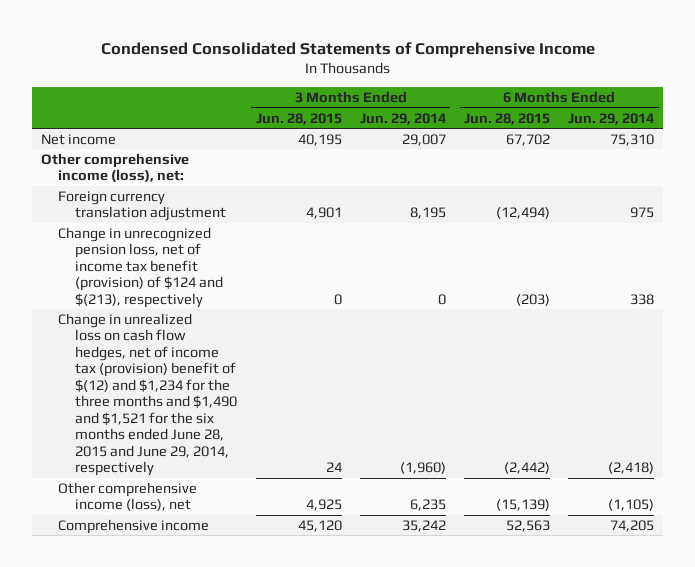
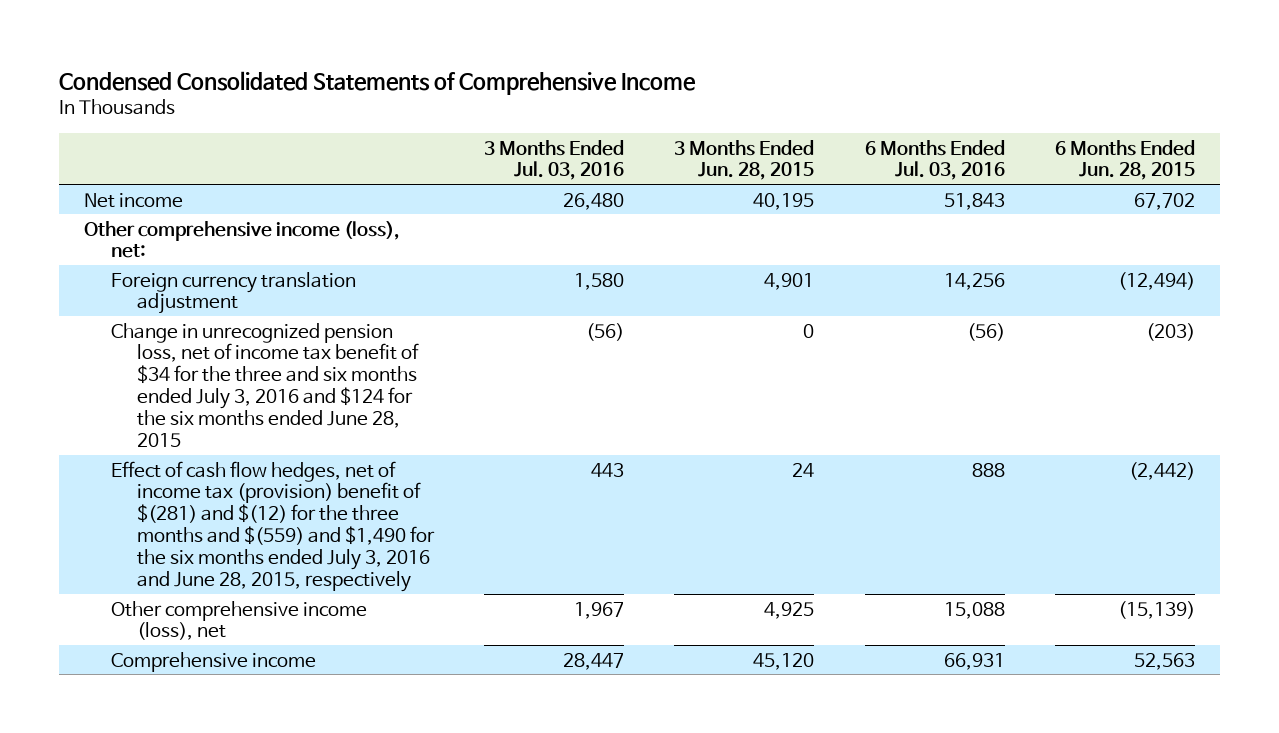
[359,112,446,125] Jun. 29, 2014 -> none
[568,112,655,125] Jun. 29, 2014 -> none
none -> [484,139,625,181] 3 Months Ended Jul. 03, 2016
none -> [864,139,1005,181] 6 Months Ended Jul. 03, 2016
[58,226,224,308] Change in unrecognized pension loss, net of income tax benefit (provision) of $124 and $(213), respectively -> [110,322,419,447] Change in unrecognized pension loss, net of income tax benefit of $34 for the three and six months ended July 3, 2016 and $124 for the six months ended June 28, 2015
[58,312,238,477] Change in unrealized loss on cash flow hedges, net of income tax (provision) benefit of $(12) and $1,234 for the three months and $1,490 and $1,521 for the six months ended June 28, 2015 and June 29, 2014, respectively -> [110,460,435,592] Effect of cash flow hedges, net of income tax (provision) benefit of $(281) and $(12) for the three months and $(559) and $1,490 for the six months ended July 3, 2016 and June 28, 2015, respectively

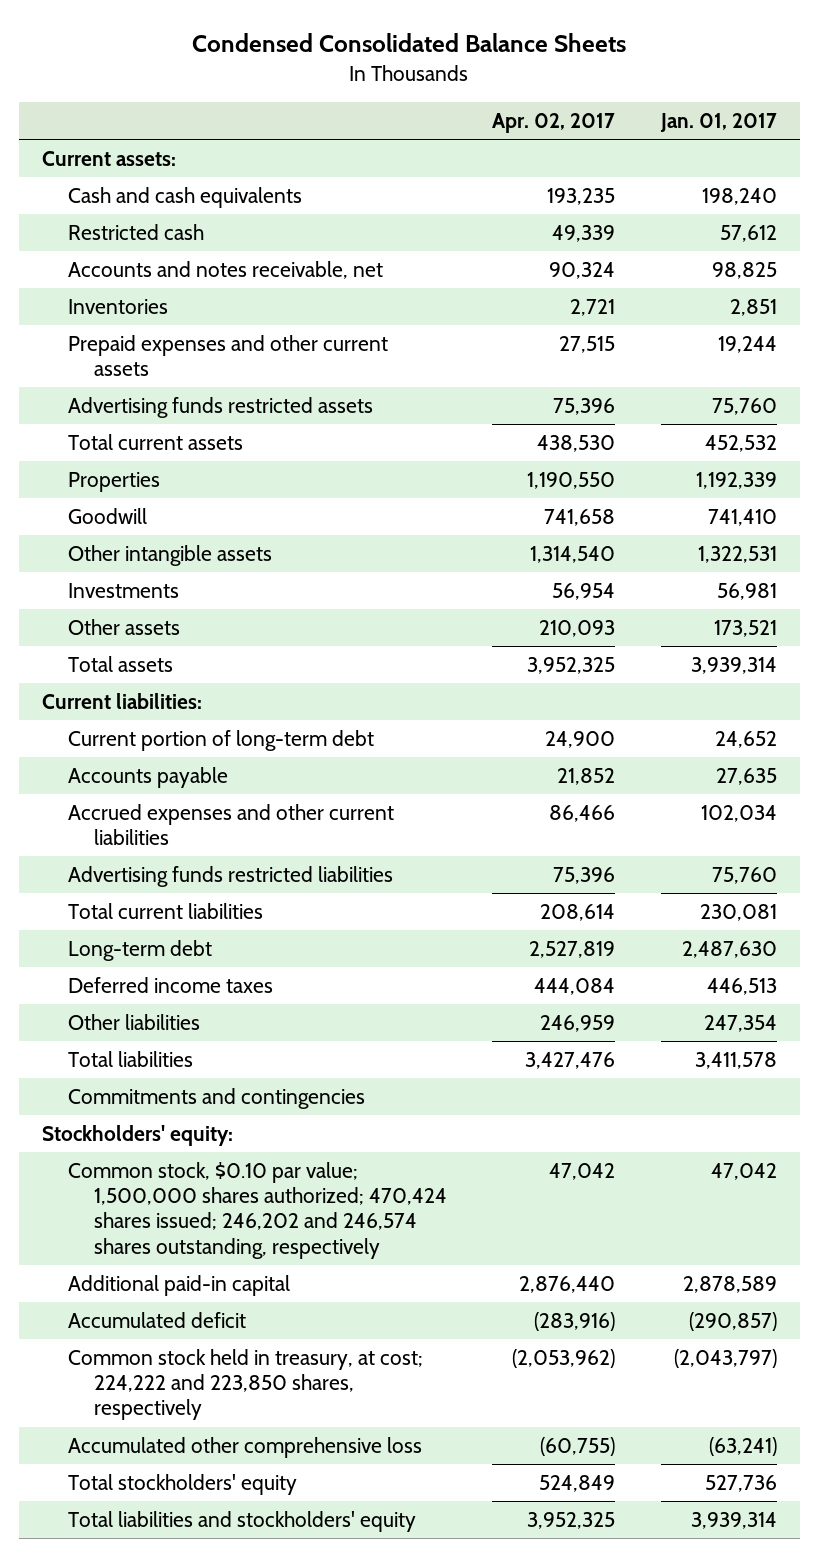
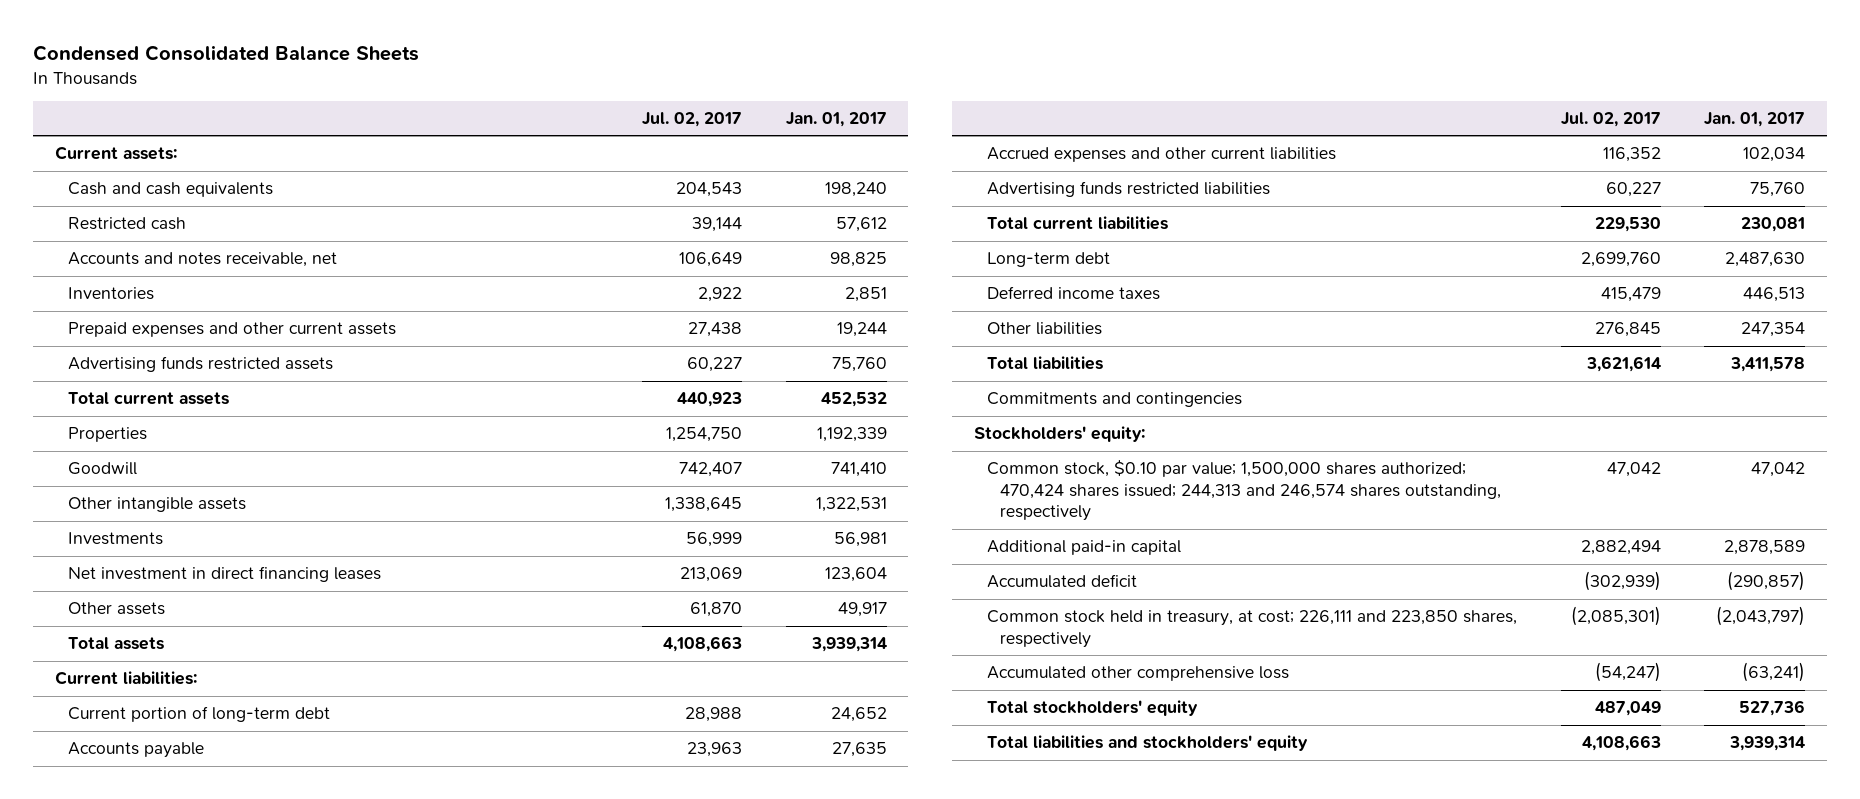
[492,112,616,133] Apr. 02, 2017 -> none
none -> [641,112,742,128] Jul. 02, 2017
none -> [68,566,382,583] Net investment in direct financing leases
[713,619,777,637] 173,521 -> [837,602,887,618] 49,917
[68,1161,447,1259] Common stock, $0.10 par value; 1,500,000 shares authorized; 470,424 shares issued; 246,202 and 246,574 shares outstanding, respectively -> [986,460,1502,522] Common stock, $0.10 par value; 1,500,000 shares authorized; 470,424 shares issued; 244,313 and 246,574 shares outstanding, respectively
[68,1348,424,1421] Common stock held in treasury, at cost; 224,222 and 223,850 shares, respectively -> [986,610,1517,648] Common stock held in treasury, at cost; 226,111 and 223,850 shares, respectively

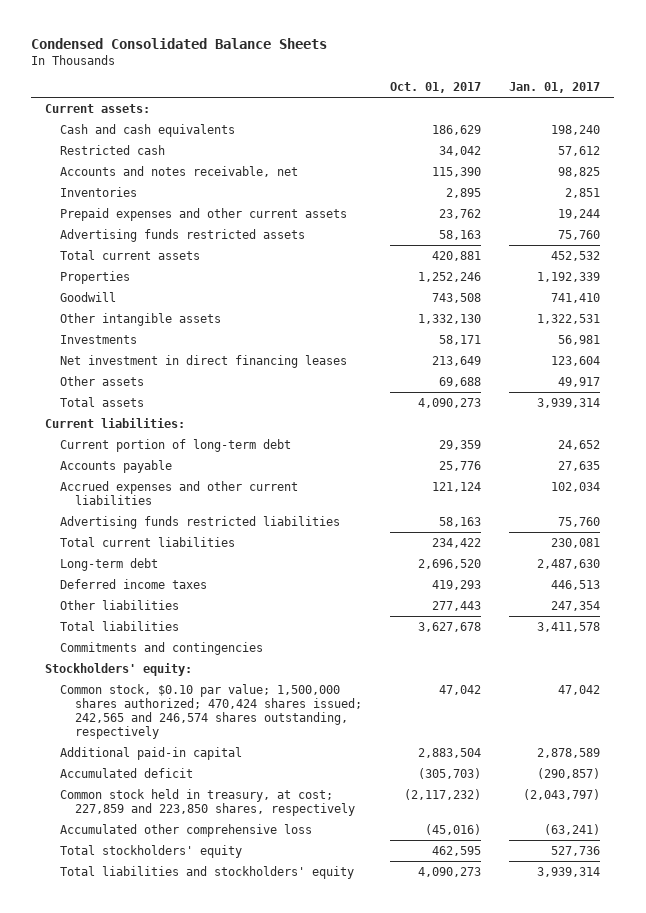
[641,112,742,128] Jul. 02, 2017 -> none
none -> [389,82,481,94] Oct. 01, 2017
[986,460,1502,522] Common stock, $0.10 par value; 1,500,000 shares authorized; 470,424 shares issued; 244,313 and 246,574 shares outstanding, respectively -> [59,683,362,739] Common stock, $0.10 par value; 1,500,000 shares authorized; 470,424 shares issued; 242,565 and 246,574 shares outstanding, respectively
[986,610,1517,648] Common stock held in treasury, at cost; 226,111 and 223,850 shares, respectively -> [59,788,355,816] Common stock held in treasury, at cost; 227,859 and 223,850 shares, respectively

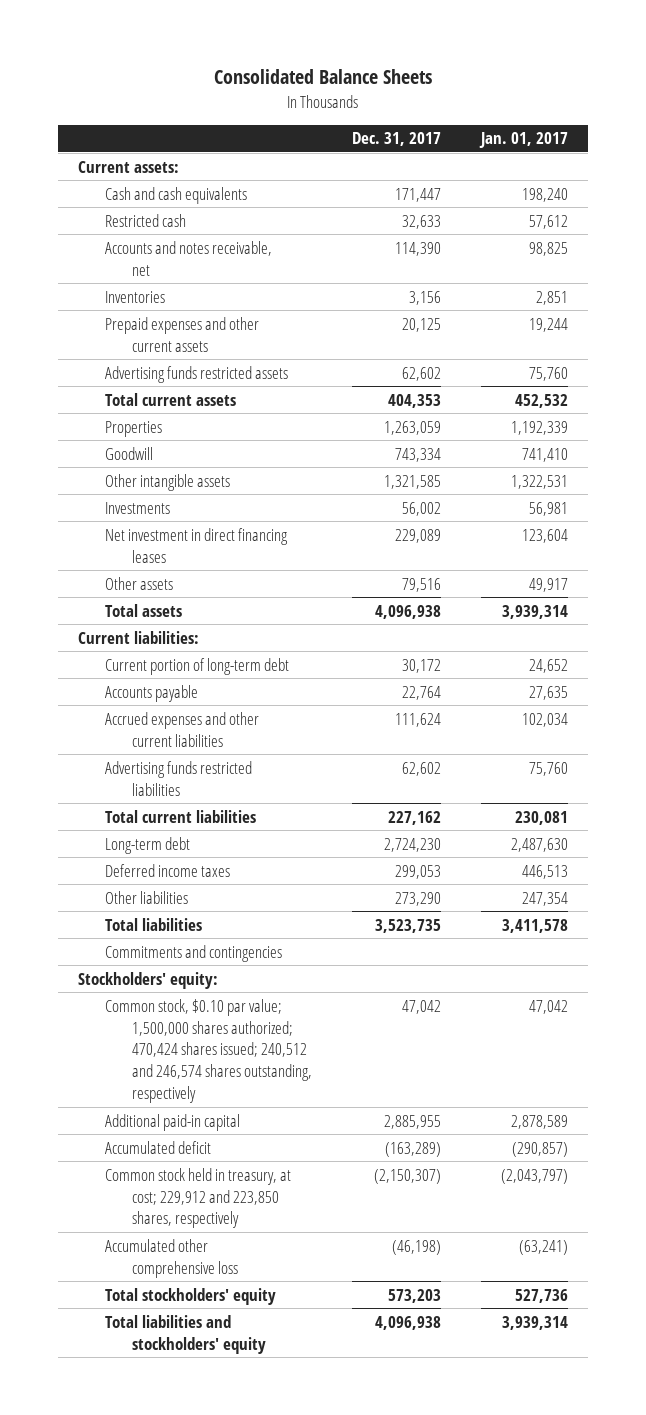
[31,38,328,50] Condensed Consolidated Balance Sheets -> [214,69,433,85] Consolidated Balance Sheets
[389,82,481,94] Oct. 01, 2017 -> none
none -> [352,132,442,147] Dec. 31, 2017
[59,683,362,739] Common stock, $0.10 par value; 1,500,000 shares authorized; 470,424 shares issued; 242,565 and 246,574 shares outstanding, respectively -> [105,998,313,1103] Common stock, $0.10 par value; 1,500,000 shares authorized; 470,424 shares issued; 240,512 and 246,574 shares outstanding, respectively
[59,788,355,816] Common stock held in treasury, at cost; 227,859 and 223,850 shares, respectively -> [105,1167,292,1229] Common stock held in treasury, at cost; 229,912 and 223,850 shares, respectively

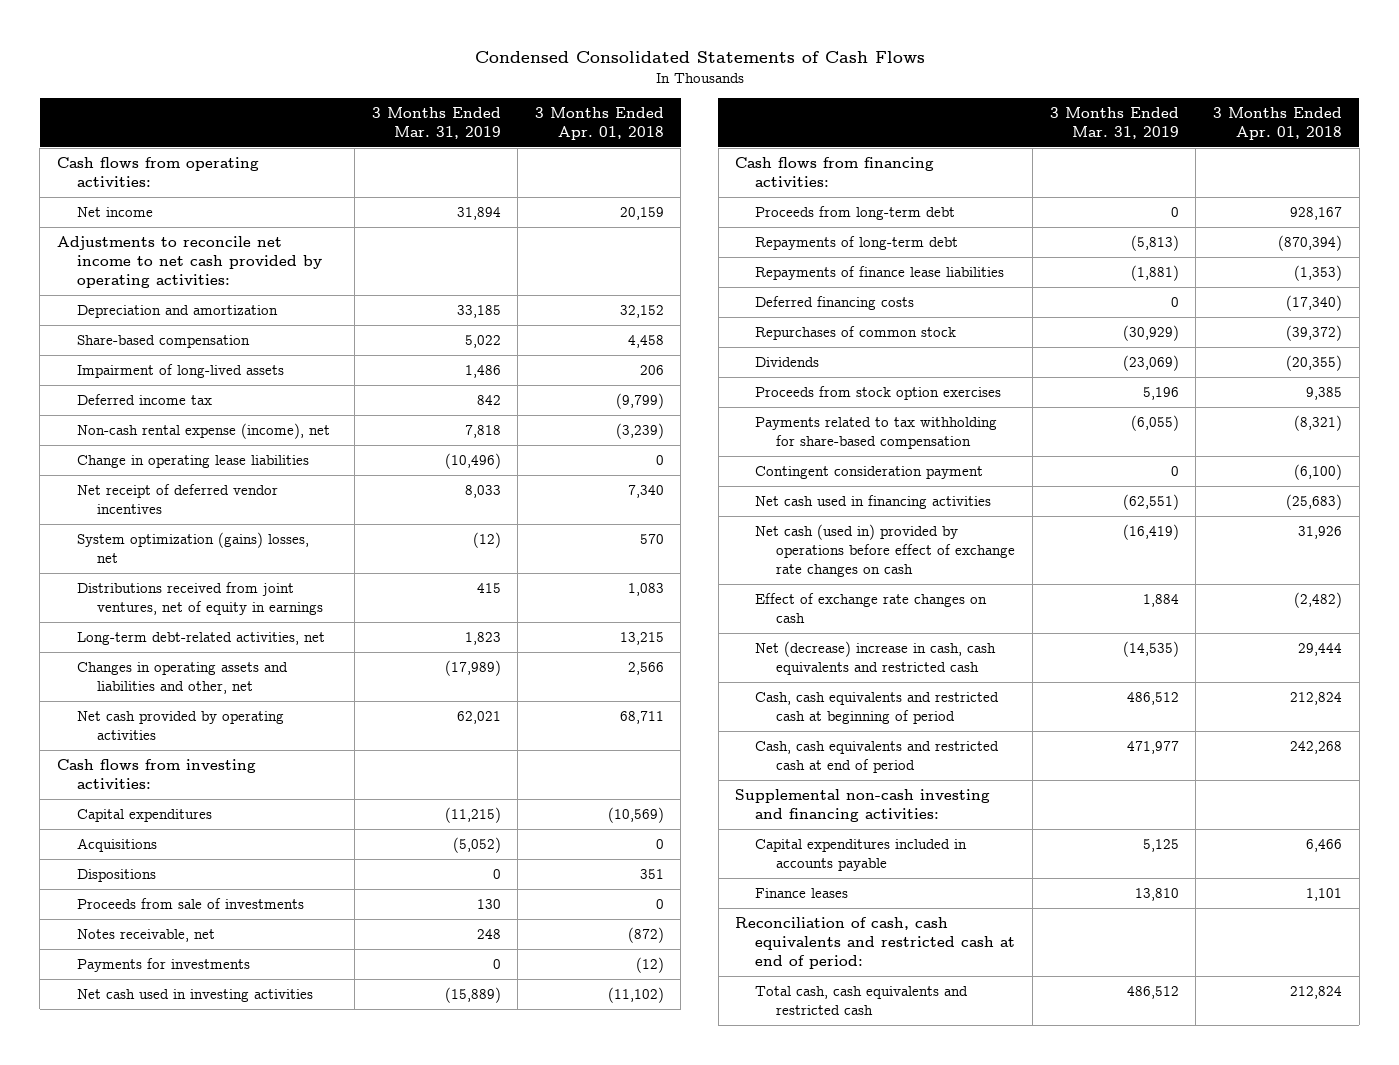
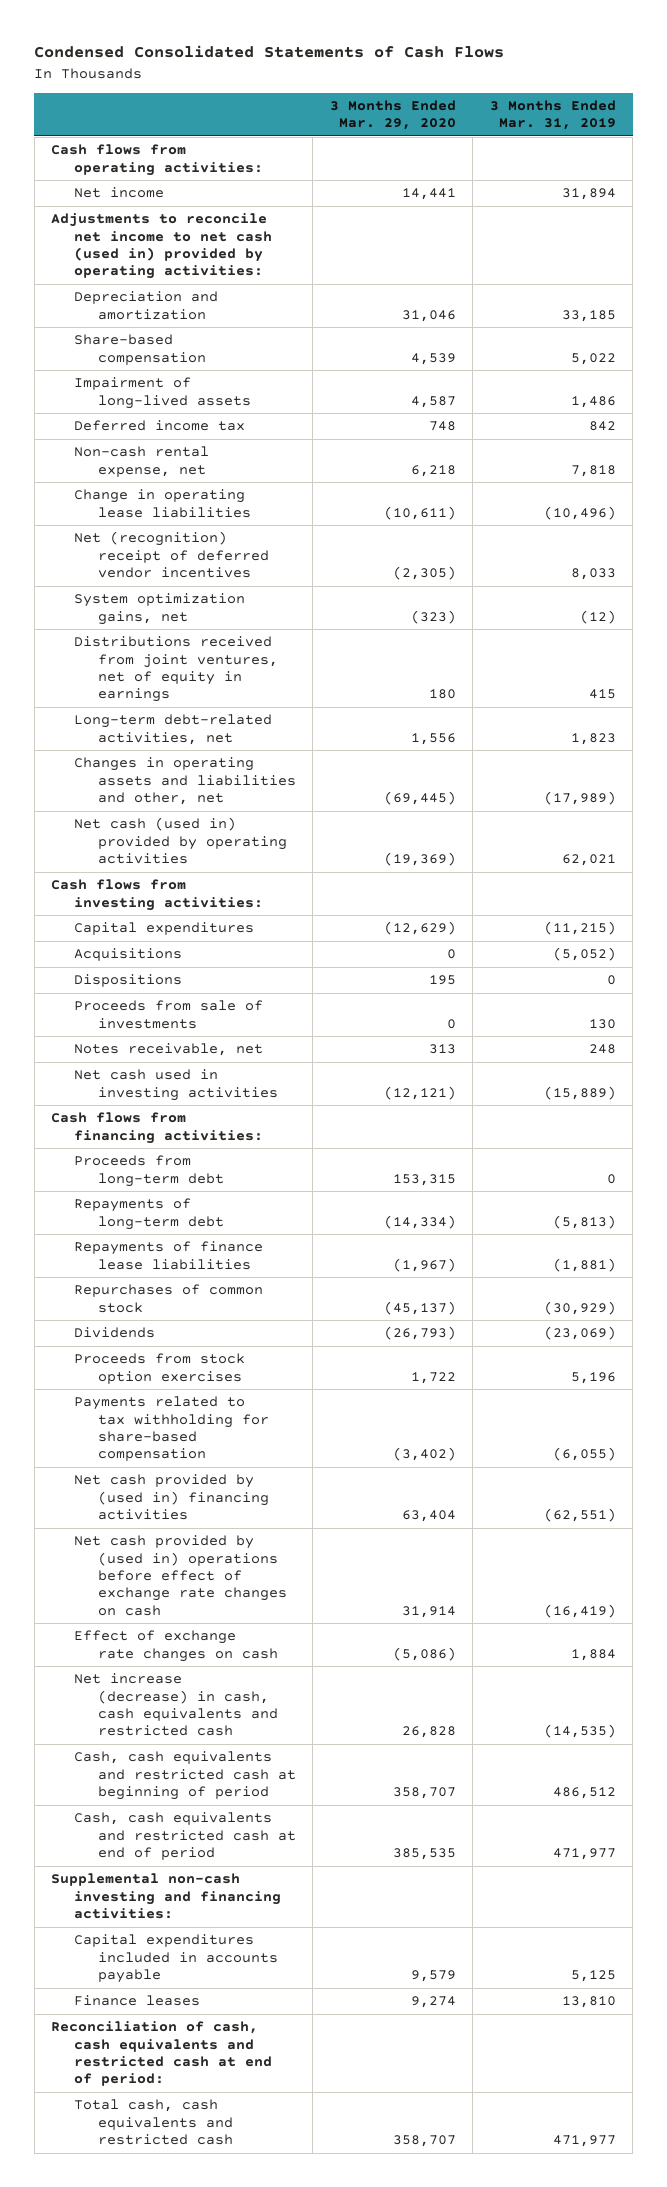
[534,107,664,140] 3 Months Ended Apr. 01, 2018 -> none
none -> [329,99,456,131] 3 Months Ended Mar. 29, 2020
[57,236,323,288] Adjustments to reconcile net income to net cash provided by operating activities: -> [51,213,273,280] Adjustments to reconcile net income to net cash (used in) provided by operating activities:
[77,423,331,440] Non-cash rental expense (income), net -> [74,446,210,477] Non-cash rental expense, net
[77,484,279,514] Net receipt of deferred vendor incentives -> [74,531,269,578] Net (recognition) receipt of deferred vendor incentives
[77,532,310,563] System optimization (gains) losses, net -> [74,593,246,625] System optimization gains, net
[77,711,285,740] Net cash provided by operating activities -> [74,817,287,864] Net cash (used in) provided by operating activities
[77,958,251,973] Payments for investments -> none
[755,296,915,311] Deferred financing costs -> none
[755,466,984,480] Contingent consideration payment -> none
[755,495,992,510] Net cash used in financing activities -> [74,1474,269,1520] Net cash provided by (used in) financing activities
[755,524,1015,577] Net cash (used in) provided by operations before effect of exchange rate changes on cash -> [74,1535,287,1616] Net cash provided by (used in) operations before effect of exchange rate changes on cash
[755,641,997,675] Net (decrease) increase in cash, cash equivalents and restricted cash -> [74,1673,278,1737] Net increase (decrease) in cash, cash equivalents and restricted cash
[1126,986,1179,1000] 486,512 -> [552,2134,616,2147] 471,977

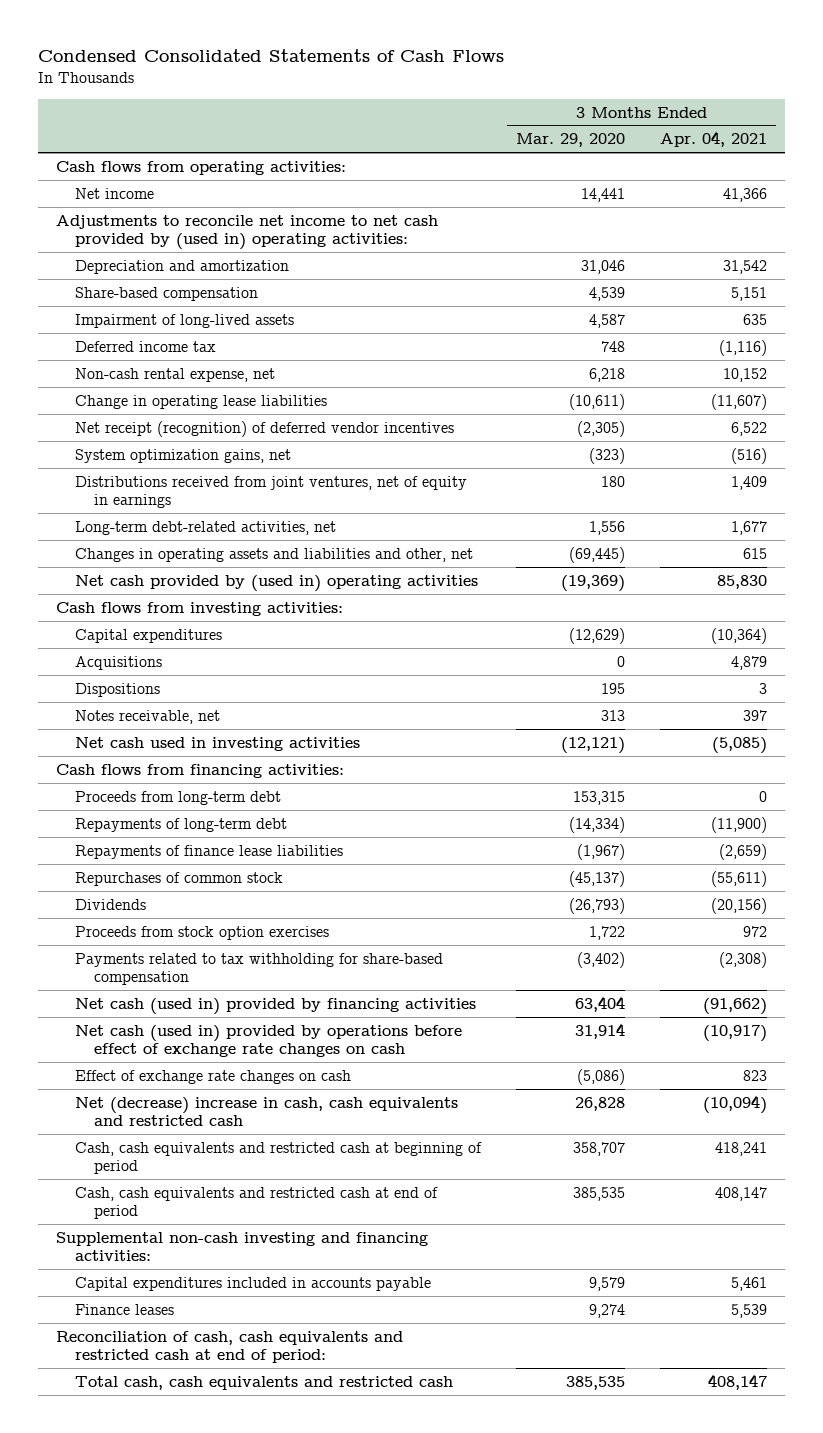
[489,99,616,131] 3 Months Ended Mar. 31, 2019 -> none
none -> [660,131,768,148] Apr. 04, 2021
[51,213,273,280] Adjustments to reconcile net income to net cash (used in) provided by operating activities: -> [55,214,438,250] Adjustments to reconcile net income to net cash provided by (used in) operating activities:
[74,531,269,578] Net (recognition) receipt of deferred vendor incentives -> [74,420,454,437] Net receipt (recognition) of deferred vendor incentives
[74,817,287,864] Net cash (used in) provided by operating activities -> [74,574,478,592] Net cash provided by (used in) operating activities
[74,1000,264,1029] Proceeds from sale of investments -> none
[74,1474,269,1520] Net cash provided by (used in) financing activities -> [74,997,476,1015] Net cash (used in) provided by financing activities
[74,1535,287,1616] Net cash provided by (used in) operations before effect of exchange rate changes on cash -> [74,1024,462,1057] Net cash (used in) provided by operations before effect of exchange rate changes on cash
[74,1673,278,1737] Net increase (decrease) in cash, cash equivalents and restricted cash -> [74,1096,458,1126] Net (decrease) increase in cash, cash equivalents and restricted cash
[392,2134,456,2147] 358,707 -> [565,1375,625,1390] 385,535

